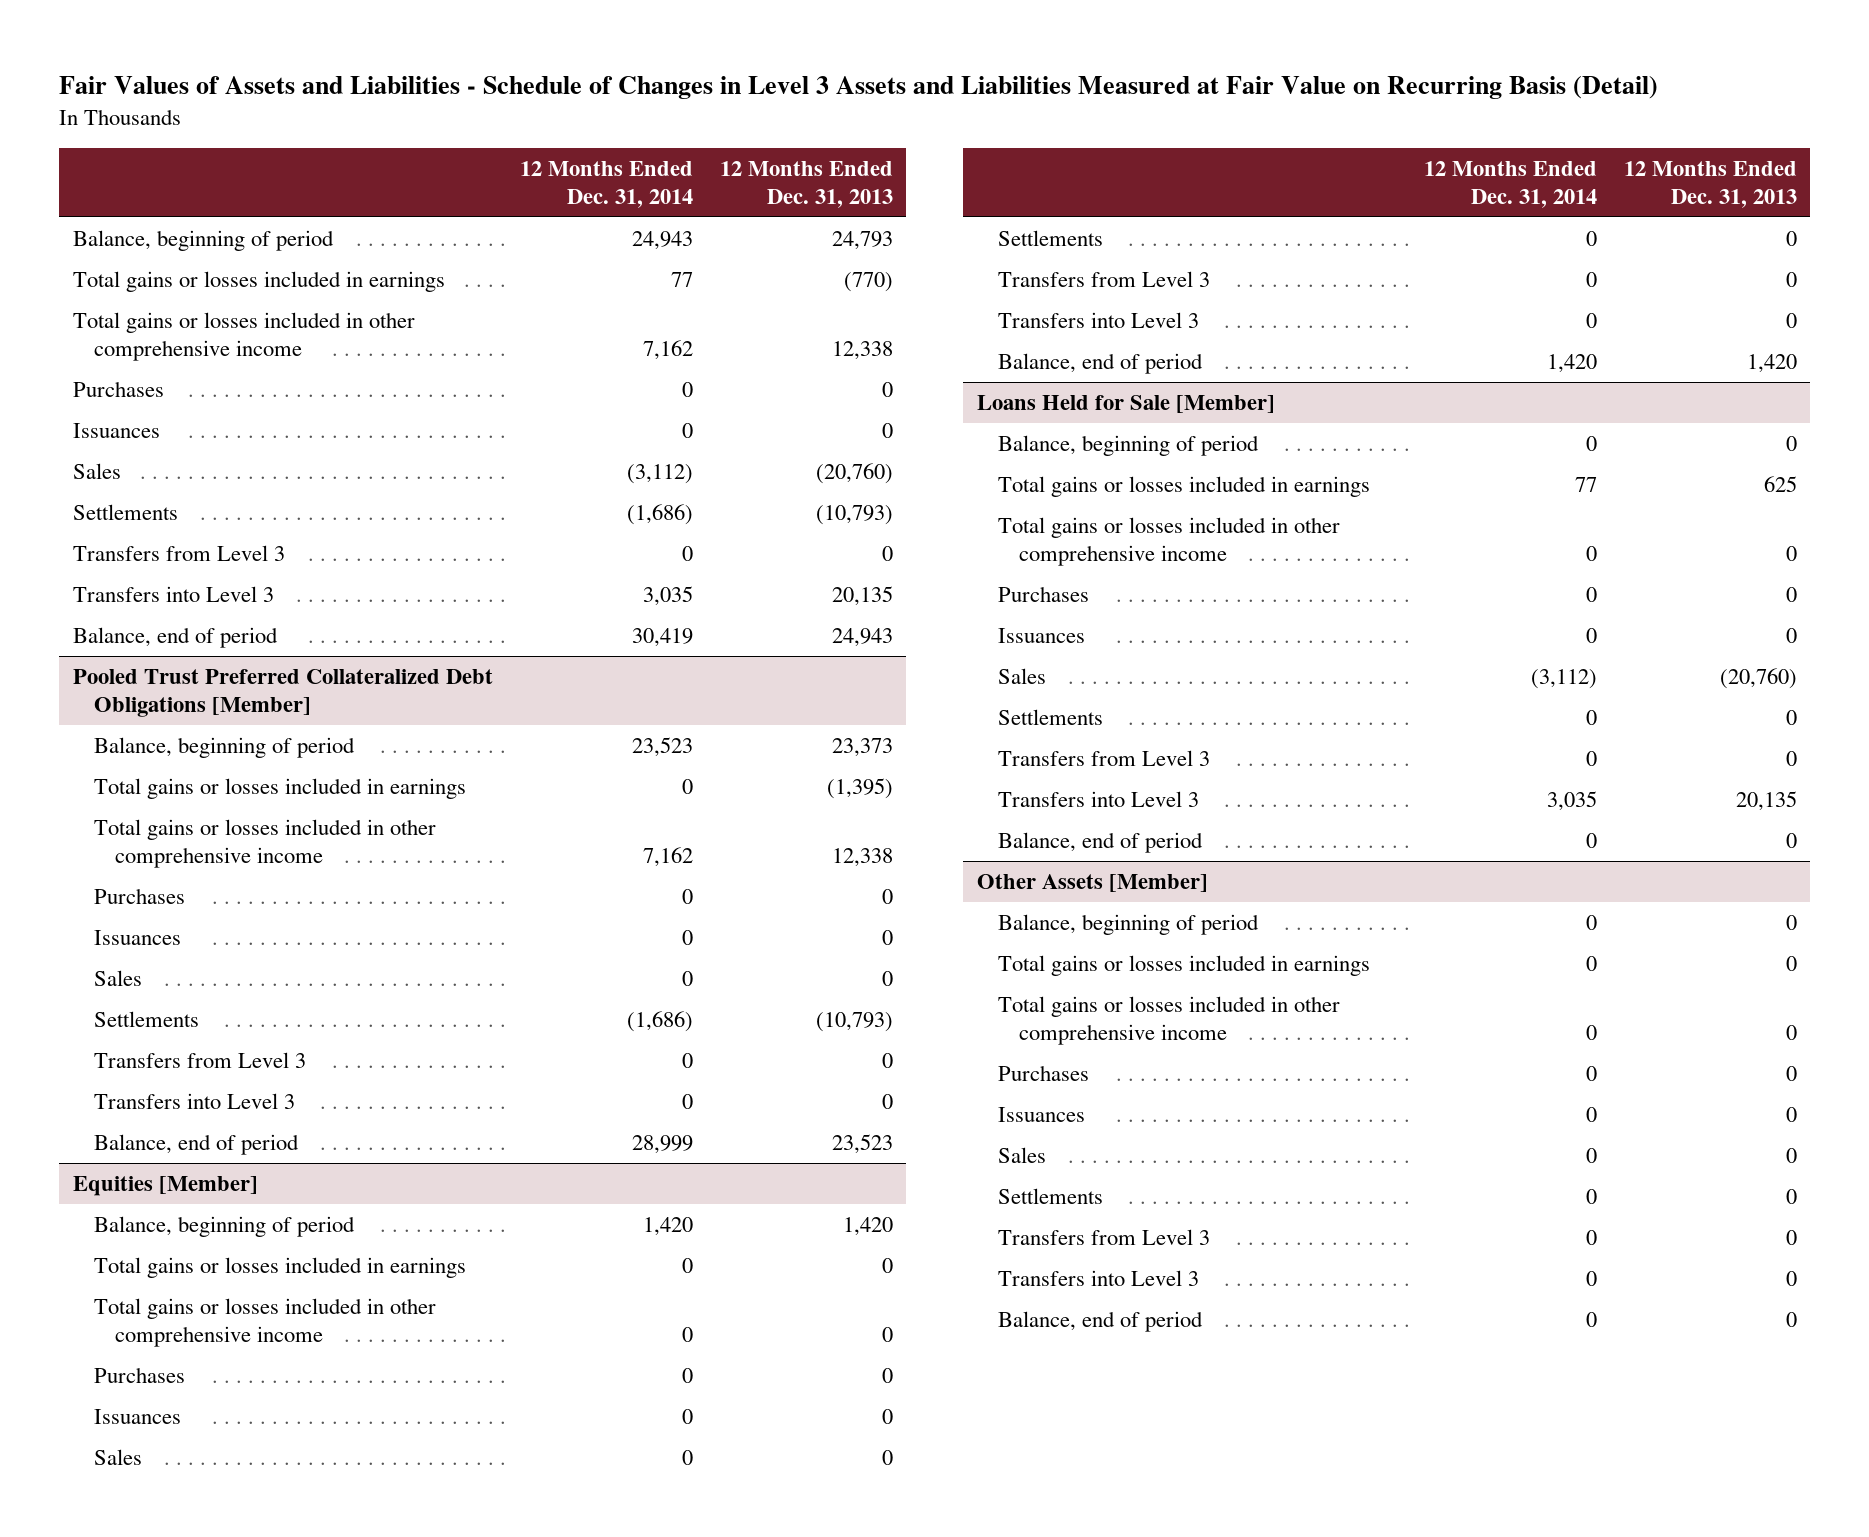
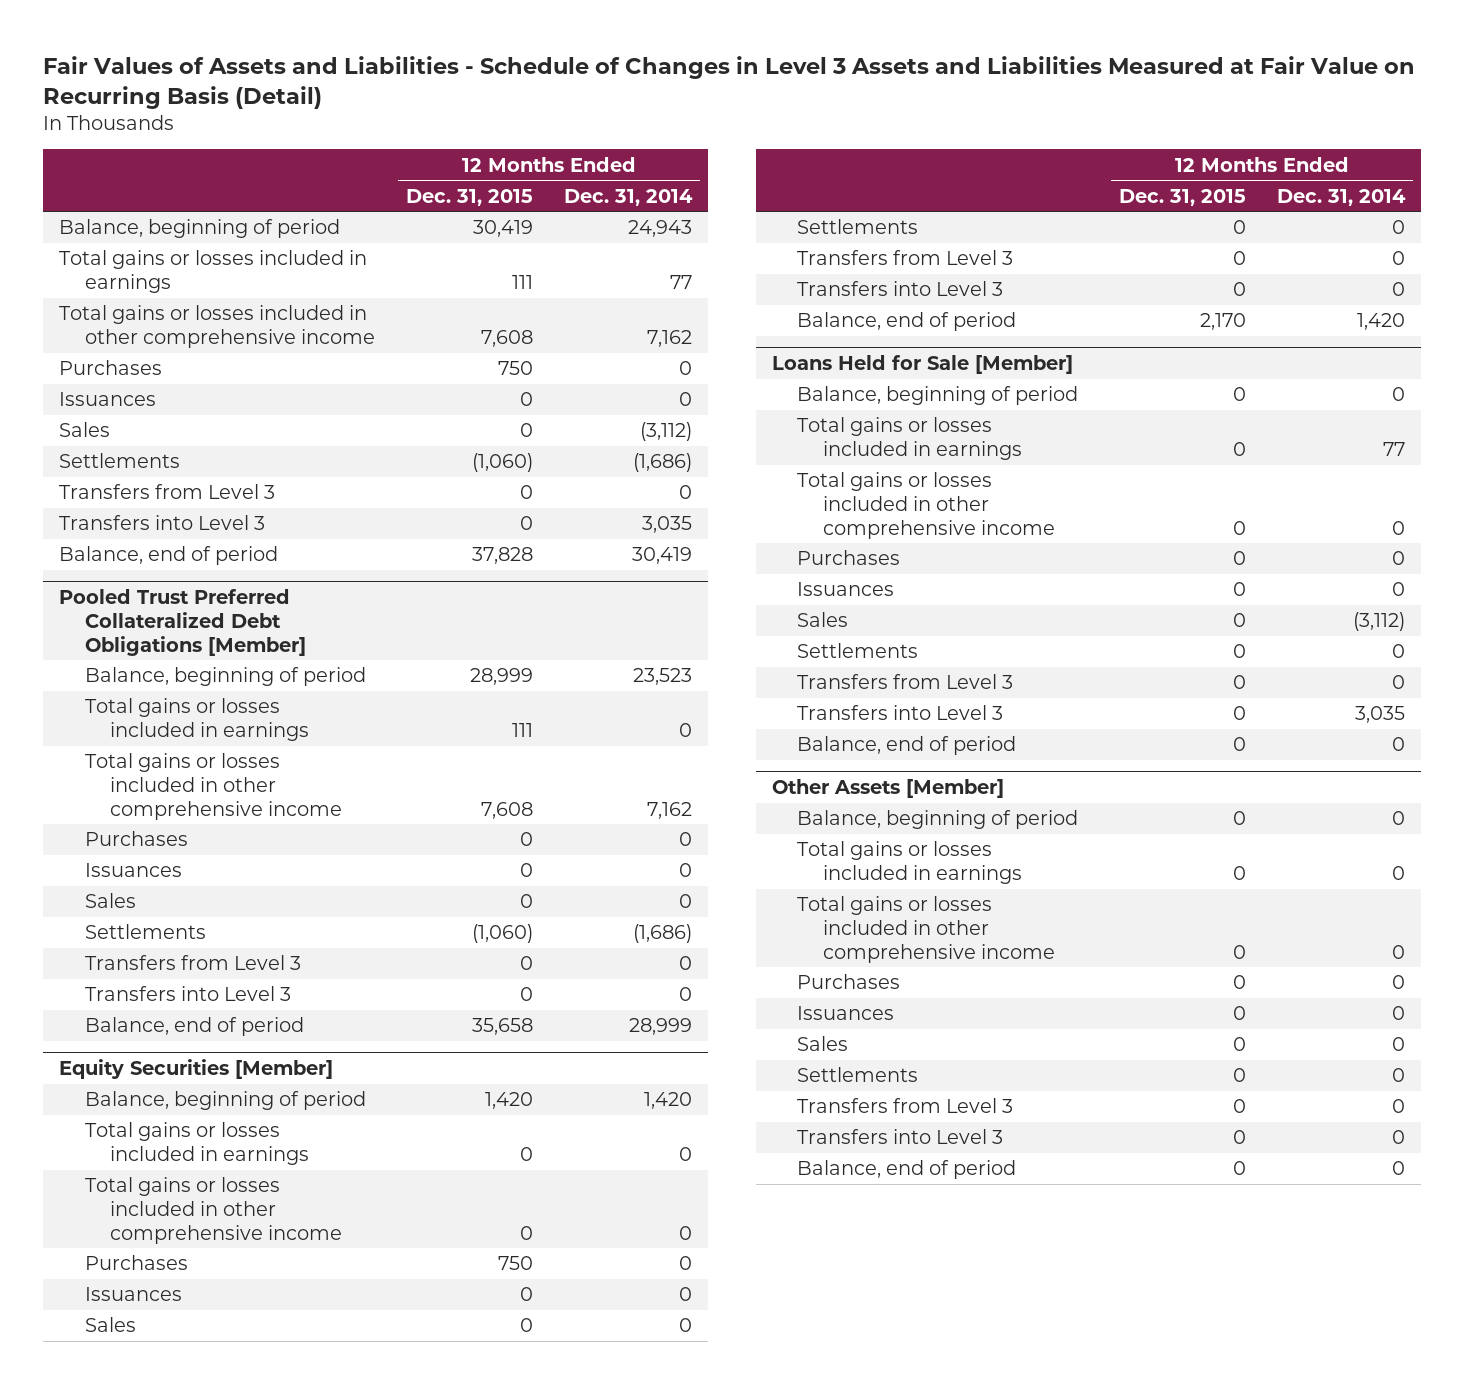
[719,160,893,208] 12 Months Ended Dec. 31, 2013 -> none
none -> [405,188,533,206] Dec. 31, 2015
[72,1176,258,1197] Equities [Member] -> [59,1059,334,1080] Equity Securities [Member]

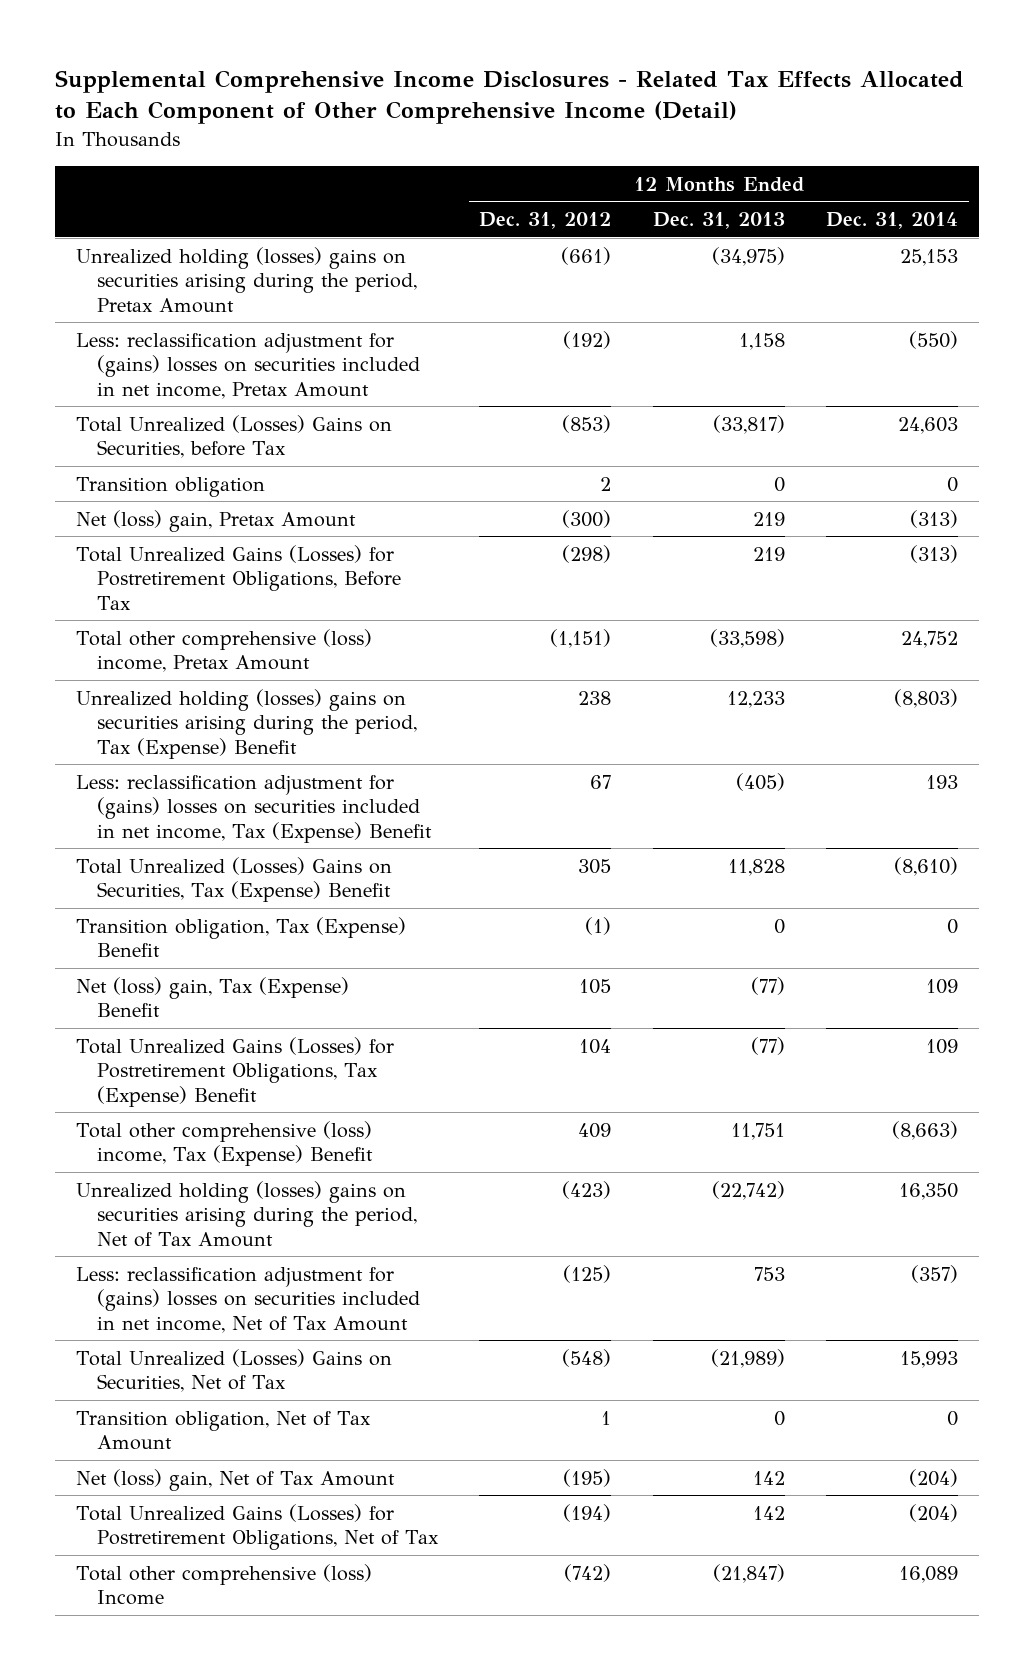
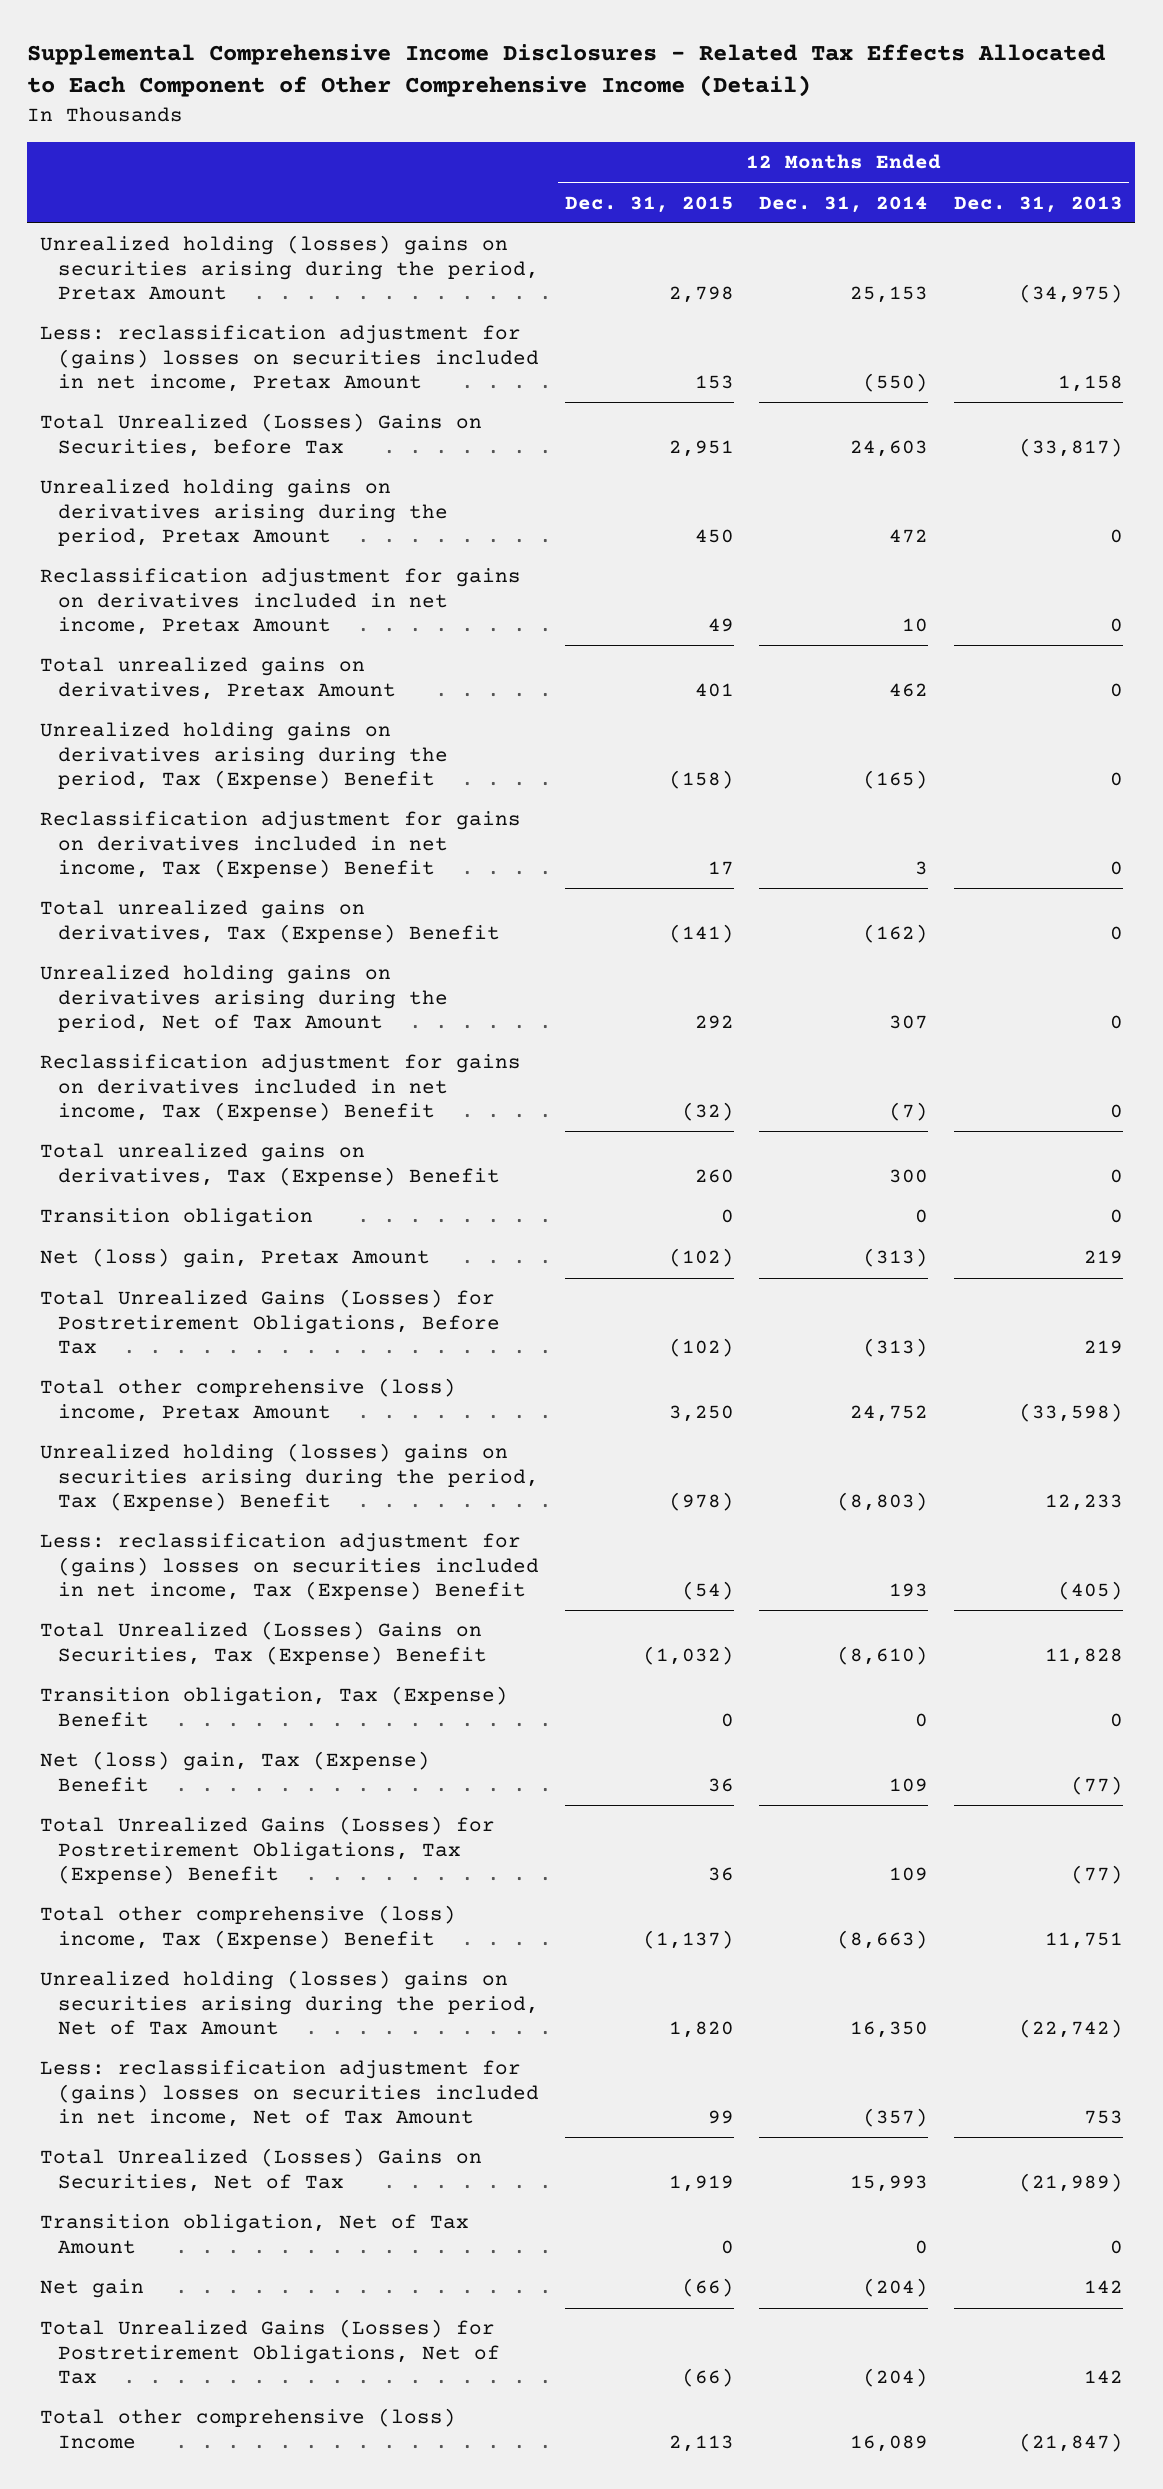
[479,211,612,229] Dec. 31, 2012 -> none
none -> [564,195,734,213] Dec. 31, 2015
none -> [39,479,449,547] Unrealized holding gains on derivatives arising during the period, Pretax Amount
none -> [39,568,521,636] Reclassification adjustment for gains on derivatives included in net income, Pretax Amount
none -> [39,657,397,700] Total unrealized gains on derivatives, Pretax Amount
none -> [39,722,449,790] Unrealized holding gains on derivatives arising during the period, Tax (Expense) Benefit
none -> [39,811,521,879] Reclassification adjustment for gains on derivatives included in net income, Tax (Expense) Benefit
none -> [39,900,501,943] Total unrealized gains on derivatives, Tax (Expense) Benefit
none -> [39,965,449,1033] Unrealized holding gains on derivatives arising during the period, Net of Tax Amount
none -> [39,1054,521,1122] Reclassification adjustment for gains on derivatives included in net income, Tax (Expense) Benefit
none -> [39,1143,501,1186] Total unrealized gains on derivatives, Tax (Expense) Benefit
[76,1468,396,1491] Net (loss) gain, Net of Tax Amount -> [39,2279,144,2299] Net gain

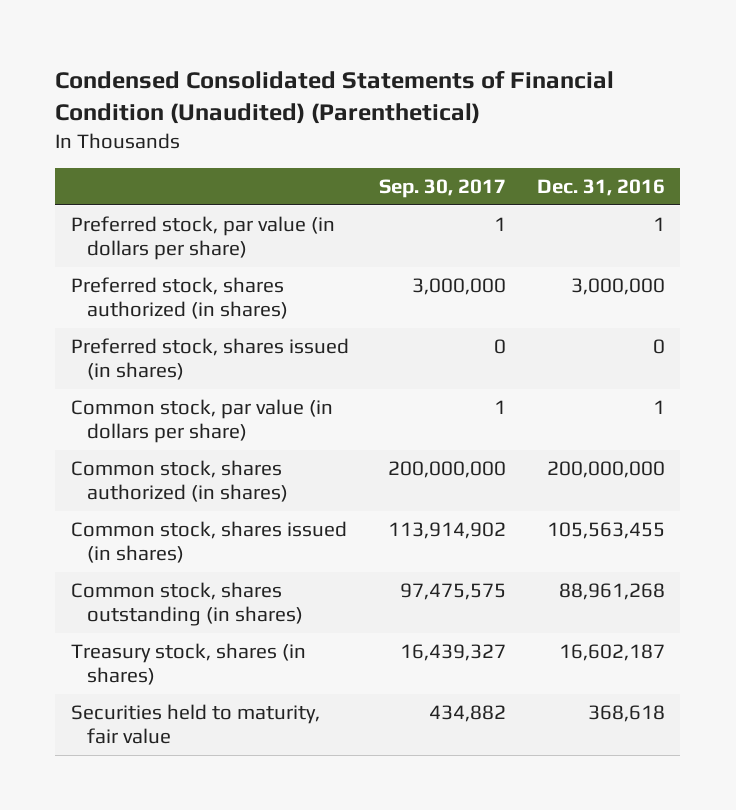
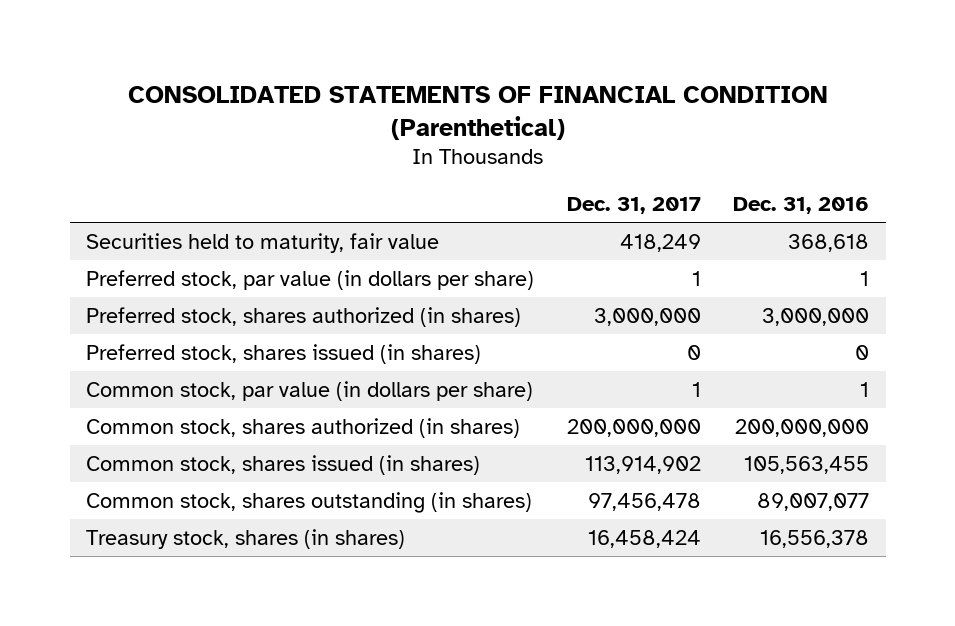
[55,69,615,124] Condensed Consolidated Statements of Financial Condition (Unaudited) (Parenthetical) -> [127,85,828,140] CONSOLIDATED STATEMENTS OF FINANCIAL CONDITION (Parenthetical)
[379,179,507,199] Sep. 30, 2017 -> none
none -> [566,197,701,215] Dec. 31, 2017
[70,703,320,745] Securities held to maturity, fair value -> [85,232,439,253] Securities held to maturity, fair value
[558,582,665,600] 88,961,268 -> [757,492,870,511] 89,007,077
[558,643,665,661] 16,602,187 -> [760,529,870,548] 16,556,378

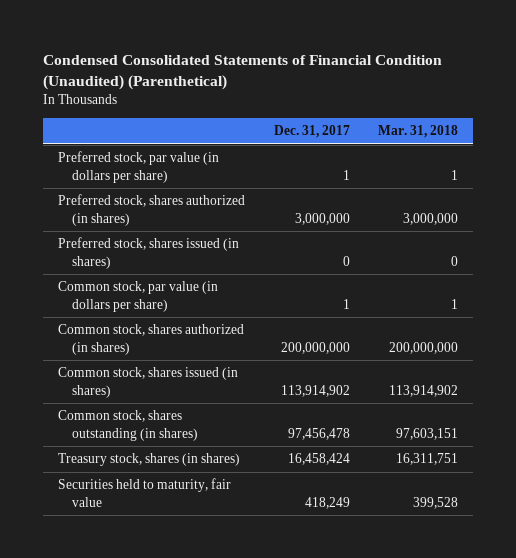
[127,85,828,140] CONSOLIDATED STATEMENTS OF FINANCIAL CONDITION (Parenthetical) -> [43,54,443,90] Condensed Consolidated Statements of Financial Condition (Unaudited) (Parenthetical)
[733,197,870,215] Dec. 31, 2016 -> none
none -> [378,125,459,139] Mar. 31, 2018
[85,232,439,253] Securities held to maturity, fair value -> [57,478,231,507] Securities held to maturity, fair value

